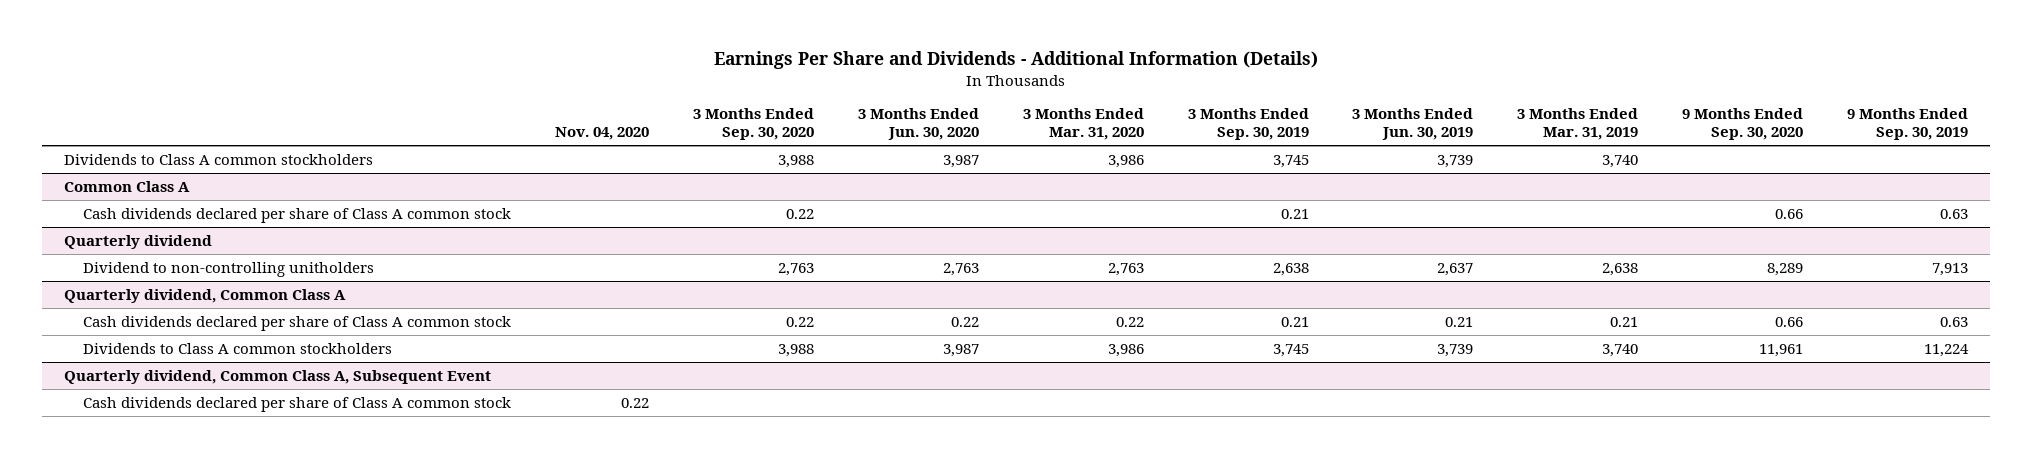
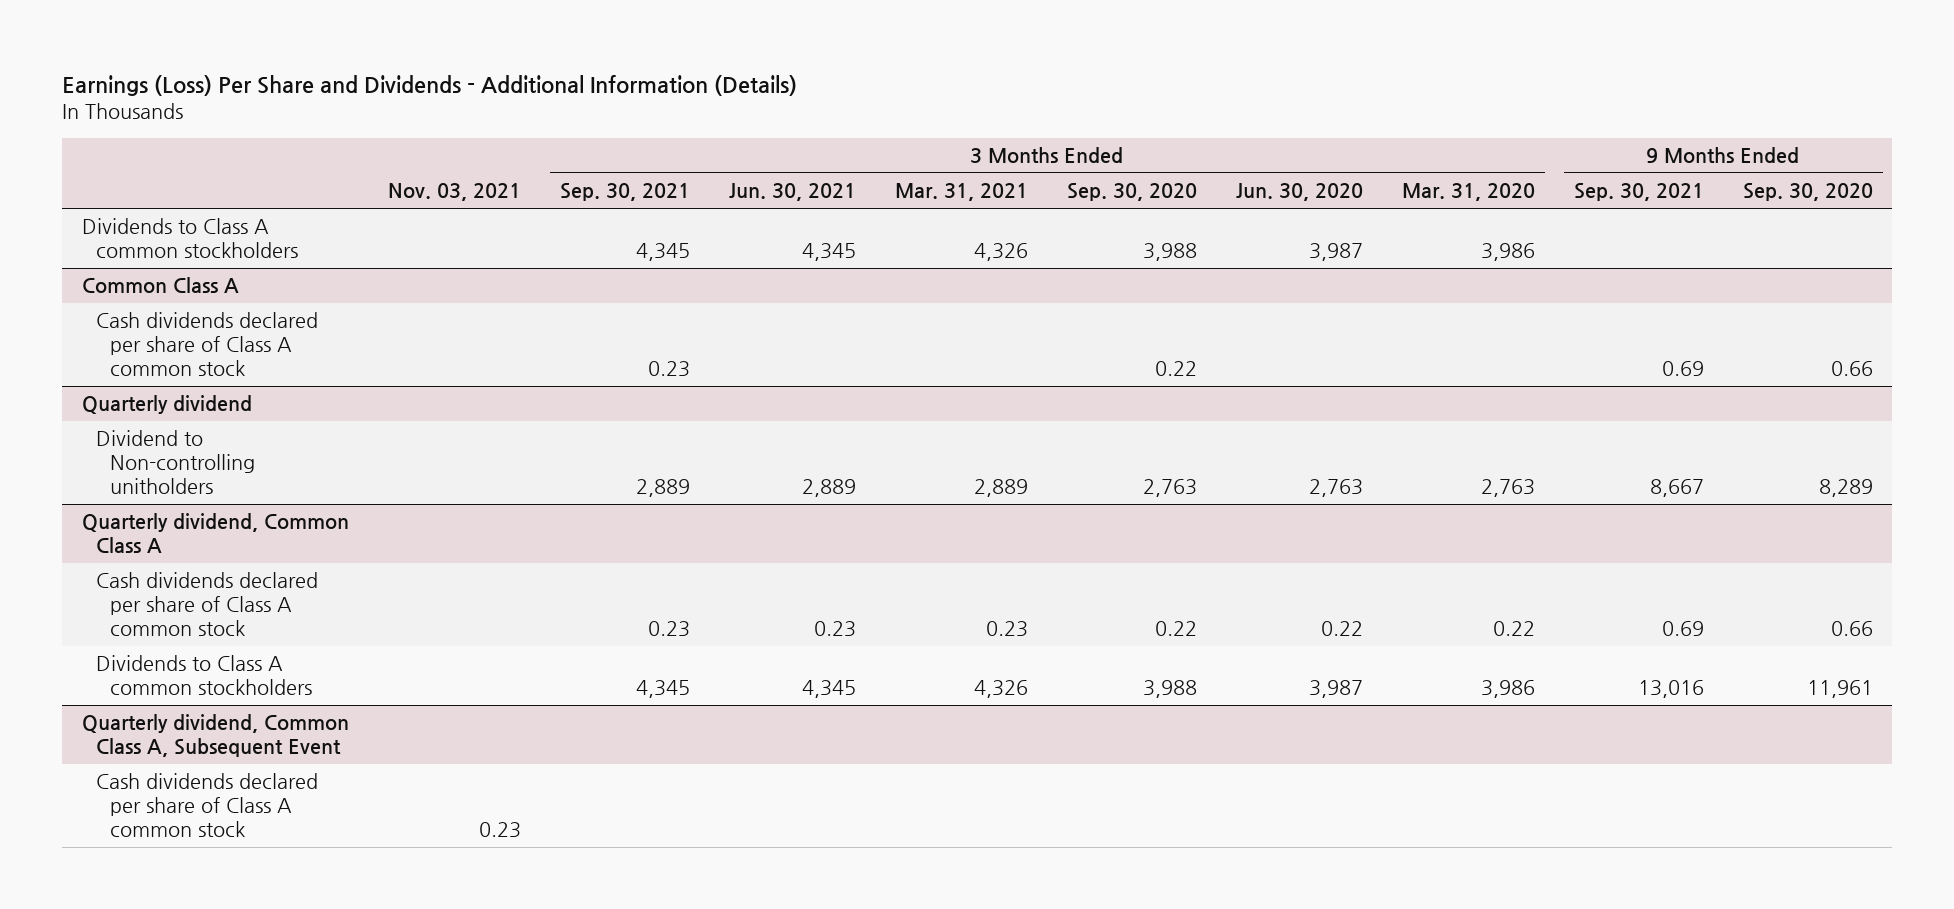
[713,51,1318,70] Earnings Per Share and Dividends - Additional Information (Details) -> [62,75,798,97] Earnings (Loss) Per Share and Dividends - Additional Information (Details)
[555,127,650,141] Nov. 04, 2020 -> none
[1187,108,1309,141] 3 Months Ended Sep. 30, 2019 -> none
[1352,108,1474,141] 3 Months Ended Jun. 30, 2019 -> none
[1517,108,1639,141] 3 Months Ended Mar. 31, 2019 -> none
[1846,108,1968,141] 9 Months Ended Sep. 30, 2019 -> none
none -> [387,183,521,202] Nov. 03, 2021
none -> [559,183,690,202] Sep. 30, 2021
none -> [728,183,856,202] Jun. 30, 2021
none -> [894,183,1028,202] Mar. 31, 2021
none -> [1573,183,1704,202] Sep. 30, 2021
[83,261,375,277] Dividend to non-controlling unitholders -> [95,430,255,495] Dividend to Non-controlling unitholders

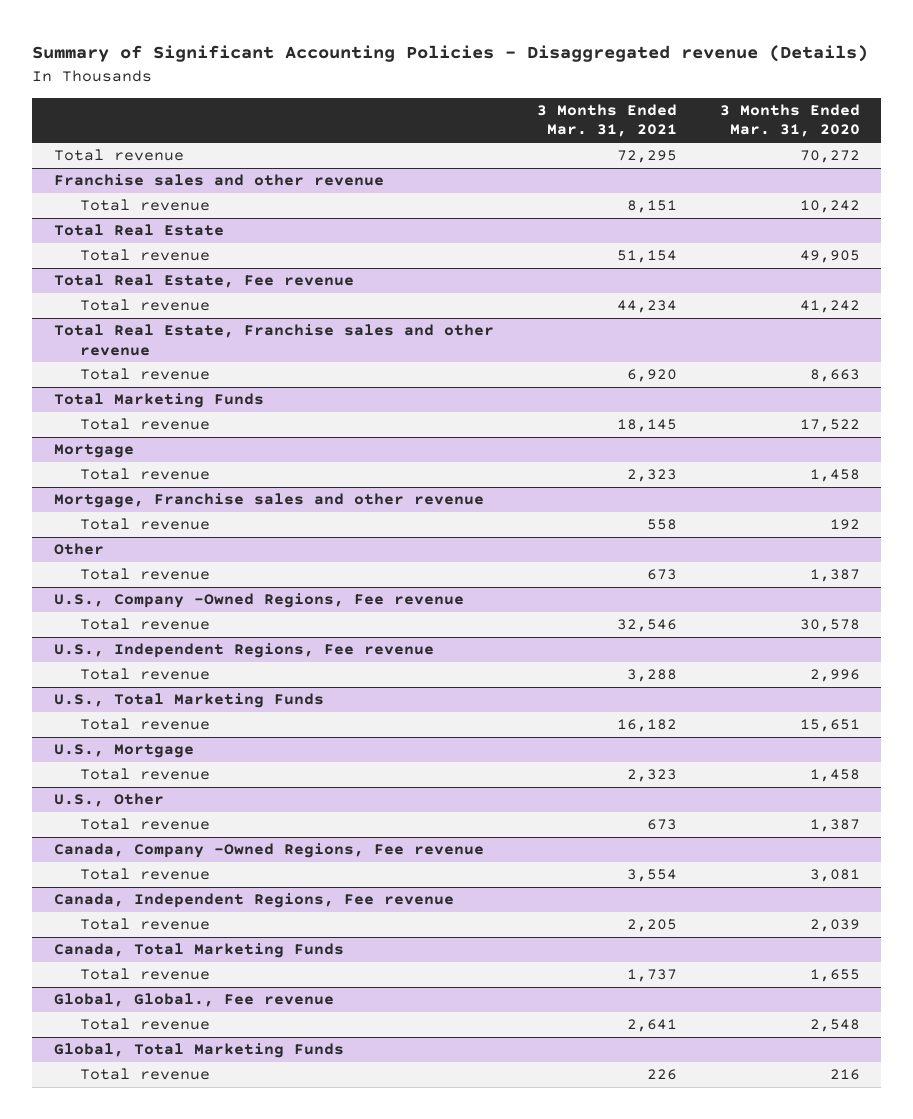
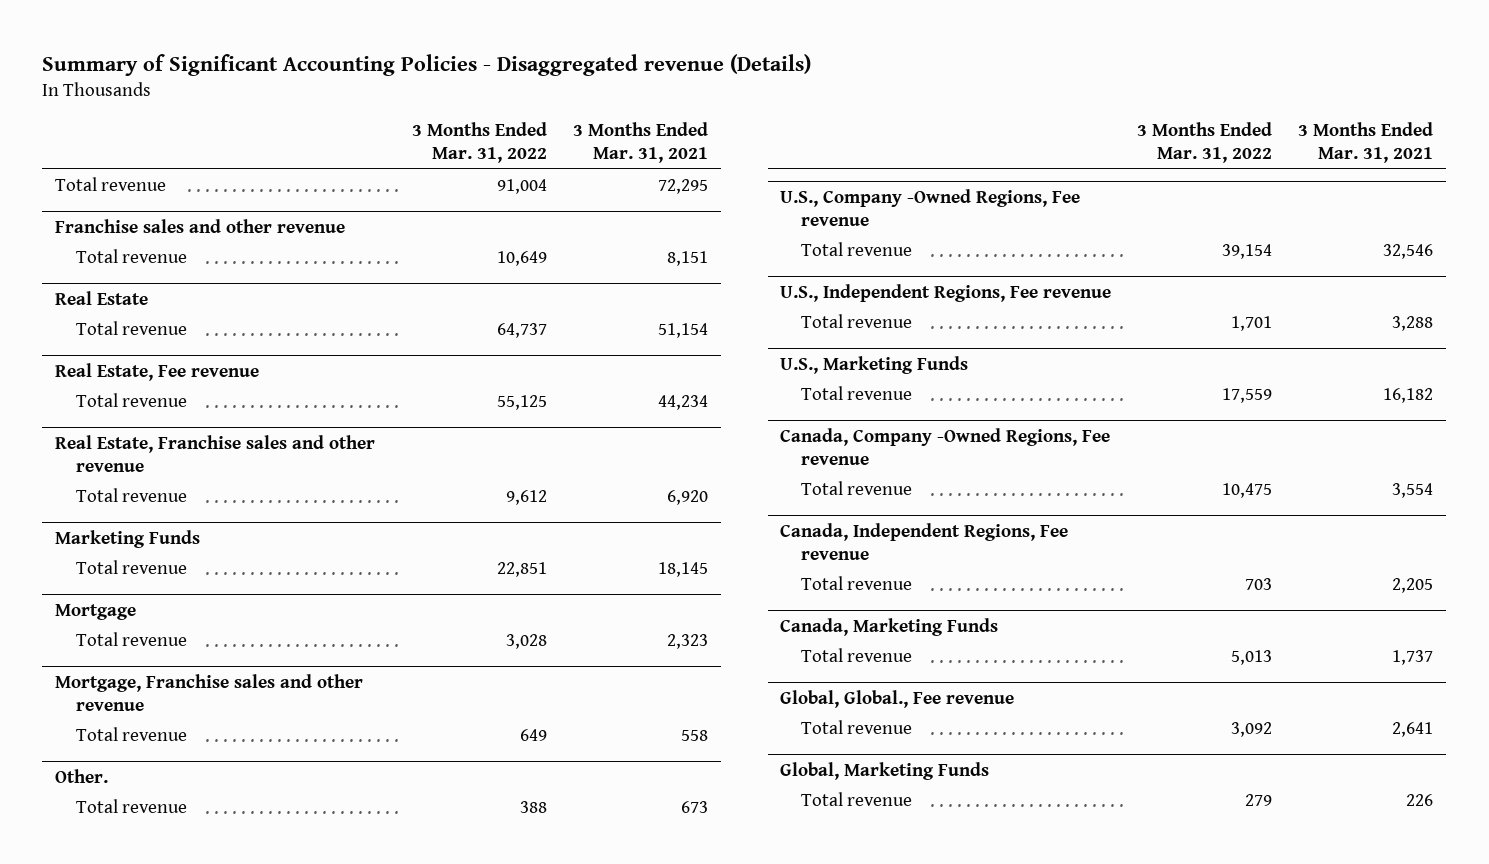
[719,104,860,138] 3 Months Ended Mar. 31, 2020 -> none
none -> [412,121,548,164] 3 Months Ended Mar. 31, 2022
[53,224,224,237] Total Real Estate -> [55,290,149,305] Real Estate
[53,274,354,289] Total Real Estate, Fee revenue -> [55,362,260,381] Real Estate, Fee revenue
[53,324,494,356] Total Real Estate, Franchise sales and other revenue -> [55,434,376,473] Real Estate, Franchise sales and other revenue
[53,393,264,409] Total Marketing Funds -> [55,529,201,548] Marketing Funds
[53,543,104,556] Other -> [55,768,109,783] Other.
[53,693,324,709] U.S., Total Marketing Funds -> [780,355,969,374] U.S., Marketing Funds
[53,744,194,759] U.S., Mortgage -> none
[79,768,210,781] Total revenue -> none
[53,793,164,808] U.S., Other -> none
[79,818,210,831] Total revenue -> none
[53,943,344,959] Canada, Total Marketing Funds -> [780,617,999,636] Canada, Marketing Funds
[53,1043,344,1059] Global, Total Marketing Funds -> [780,761,990,780] Global, Marketing Funds

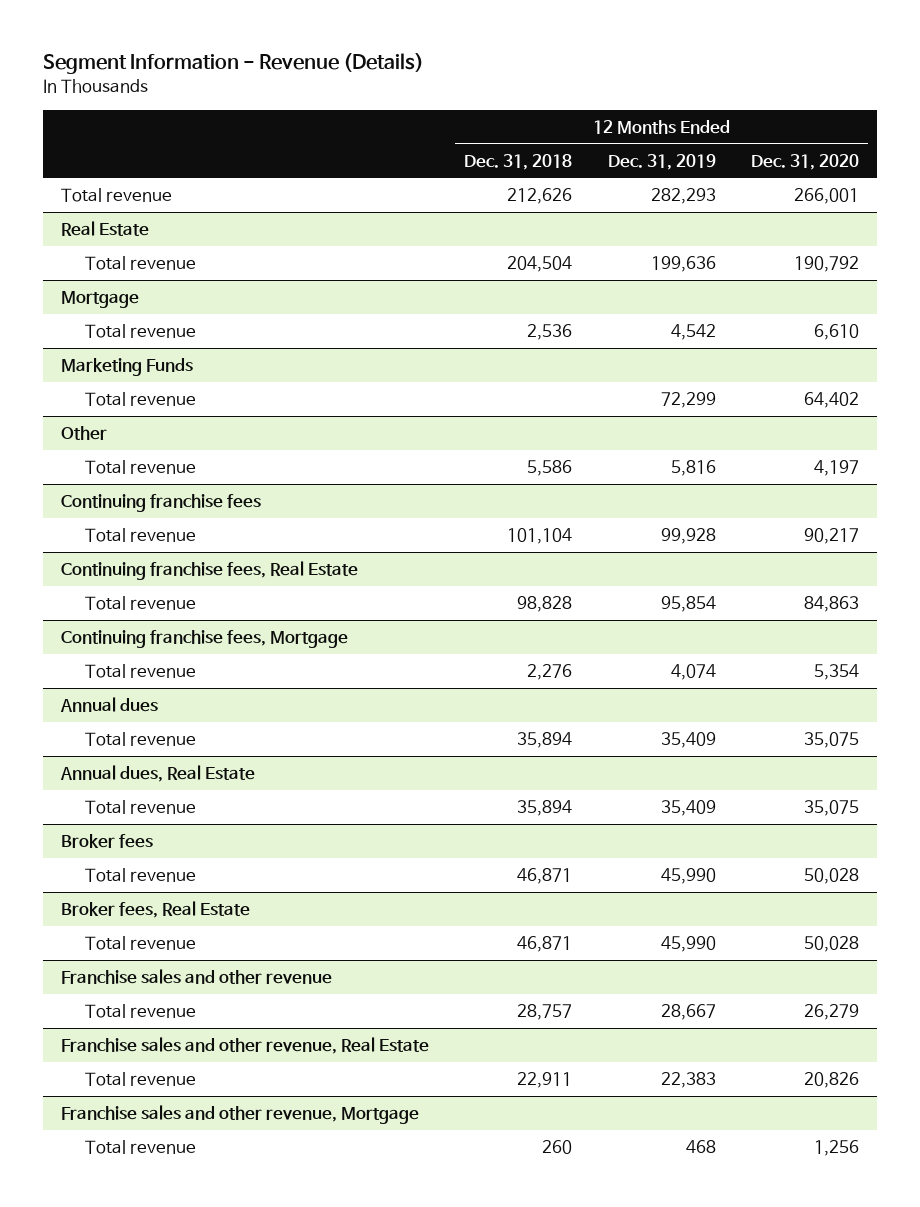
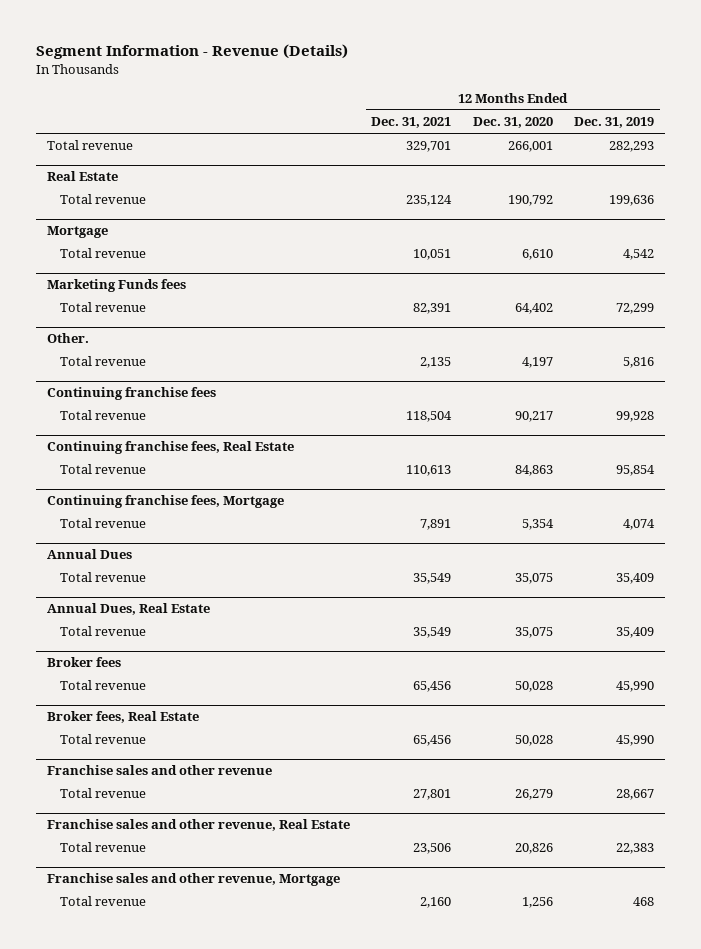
[464,153,573,170] Dec. 31, 2018 -> none
none -> [371,117,452,129] Dec. 31, 2021
[60,358,193,377] Marketing Funds -> [46,279,186,293] Marketing Funds fees
[60,426,107,441] Other -> [46,333,89,344] Other.
[59,697,158,713] Annual dues -> [46,549,132,560] Annual Dues
[59,765,255,783] Annual dues, Real Estate -> [46,603,210,616] Annual Dues, Real Estate

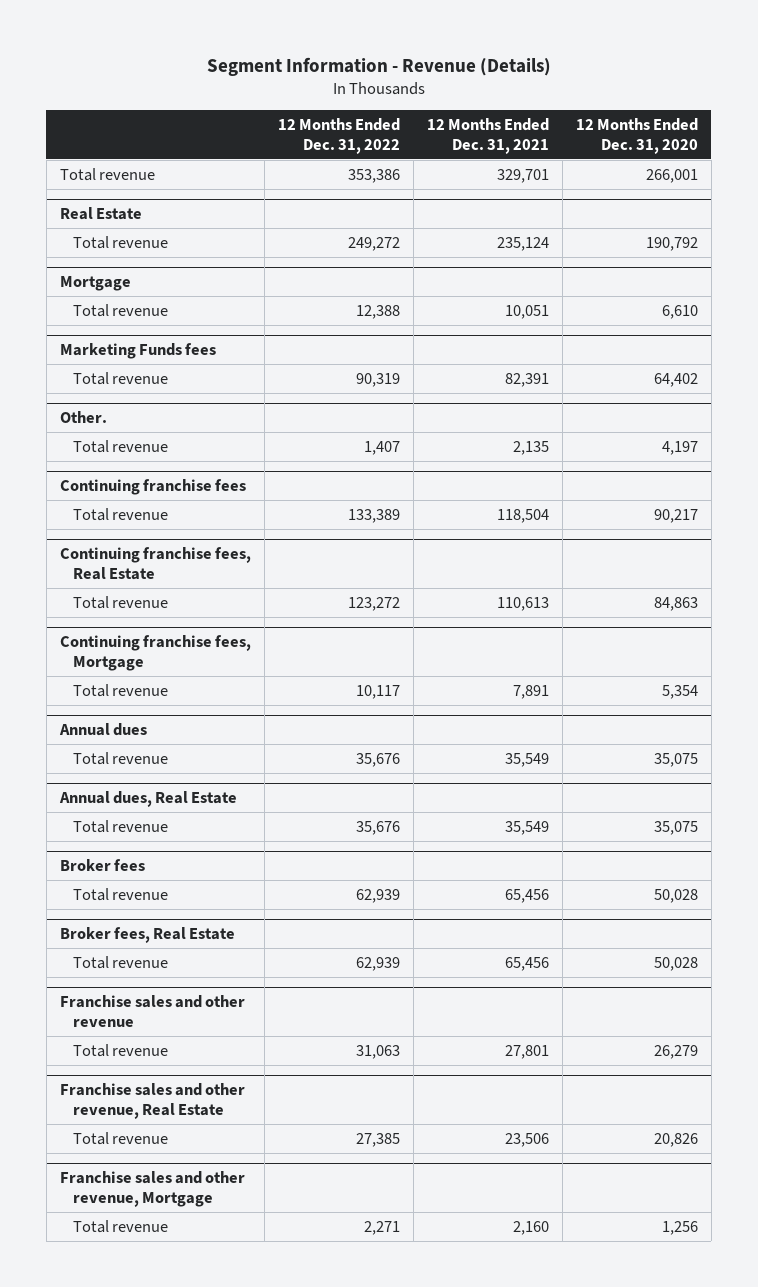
[574,117,655,129] Dec. 31, 2019 -> none
none -> [277,117,400,154] 12 Months Ended Dec. 31, 2022
[46,549,132,560] Annual Dues -> [58,722,147,736] Annual dues
[46,603,210,616] Annual Dues, Real Estate -> [58,790,237,807] Annual dues, Real Estate

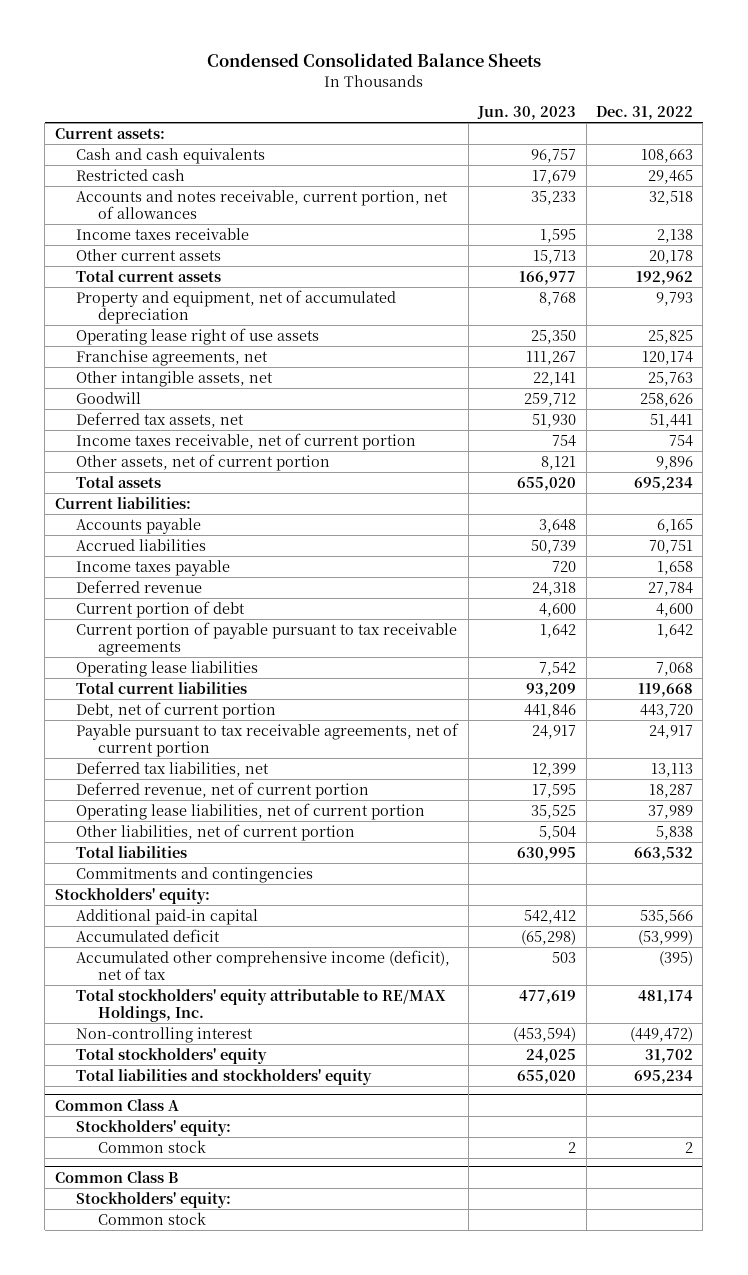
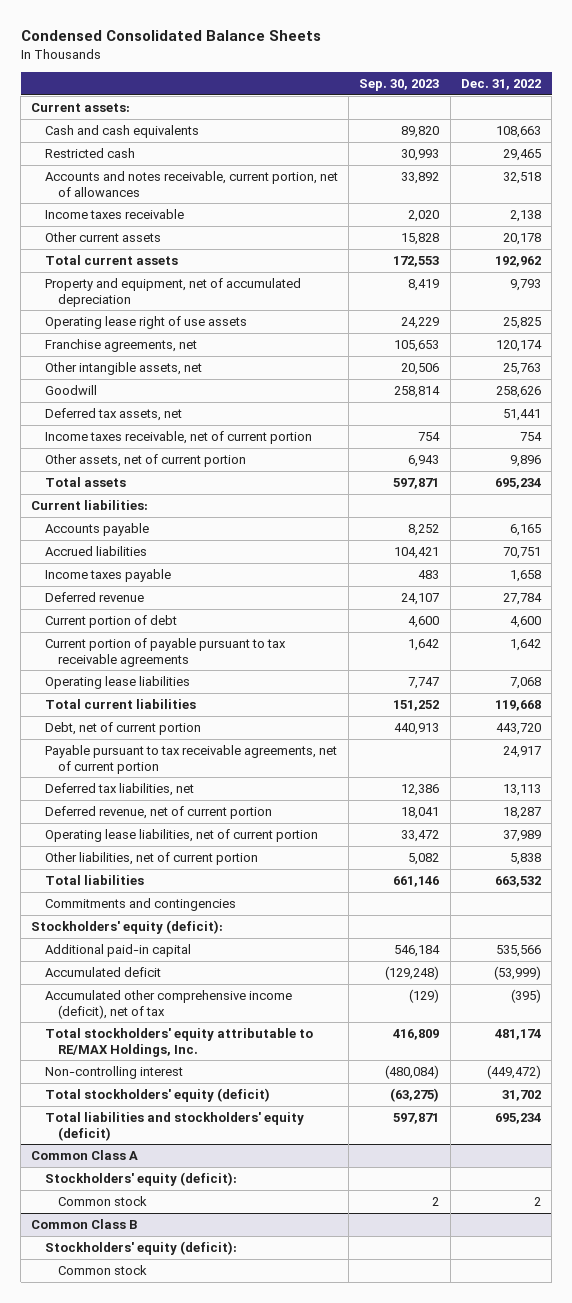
[477,105,577,120] Jun. 30, 2023 -> none
none -> [359,78,440,91] Sep. 30, 2023
[54,887,210,904] Stockholders' equity: -> [31,920,224,935] Stockholders' equity (deficit):
[76,1047,268,1064] Total stockholders' equity -> [44,1088,270,1103] Total stockholders' equity (deficit)
[76,1068,373,1085] Total liabilities and stockholders' equity -> [44,1112,304,1141] Total liabilities and stockholders' equity (deficit)
[76,1119,232,1136] Stockholders' equity: -> [44,1172,237,1187] Stockholders' equity (deficit):
[76,1191,232,1208] Stockholders' equity: -> [44,1241,237,1256] Stockholders' equity (deficit):

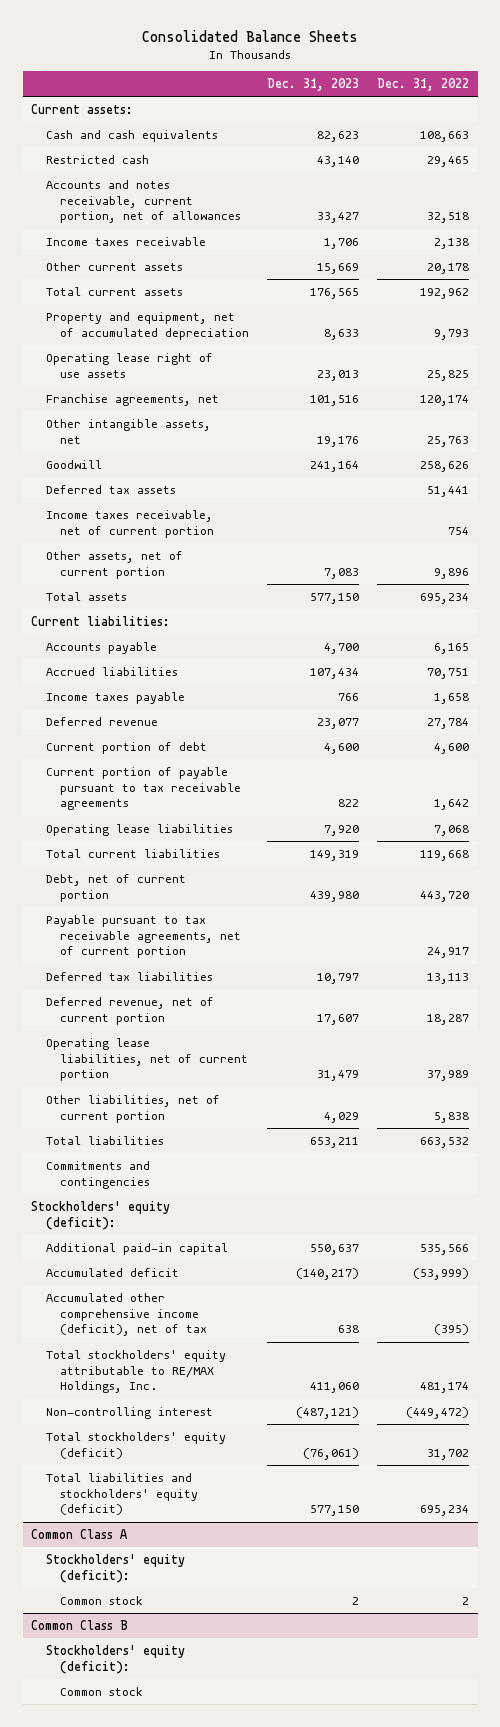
[20,29,321,41] Condensed Consolidated Balance Sheets -> [142,29,359,42] Consolidated Balance Sheets
[359,78,440,91] Sep. 30, 2023 -> none
none -> [267,78,360,92] Dec. 31, 2023
[44,408,182,422] Deferred tax assets, net -> [45,484,176,494] Deferred tax assets
[44,783,194,797] Deferred tax liabilities, net -> [45,971,213,981] Deferred tax liabilities

